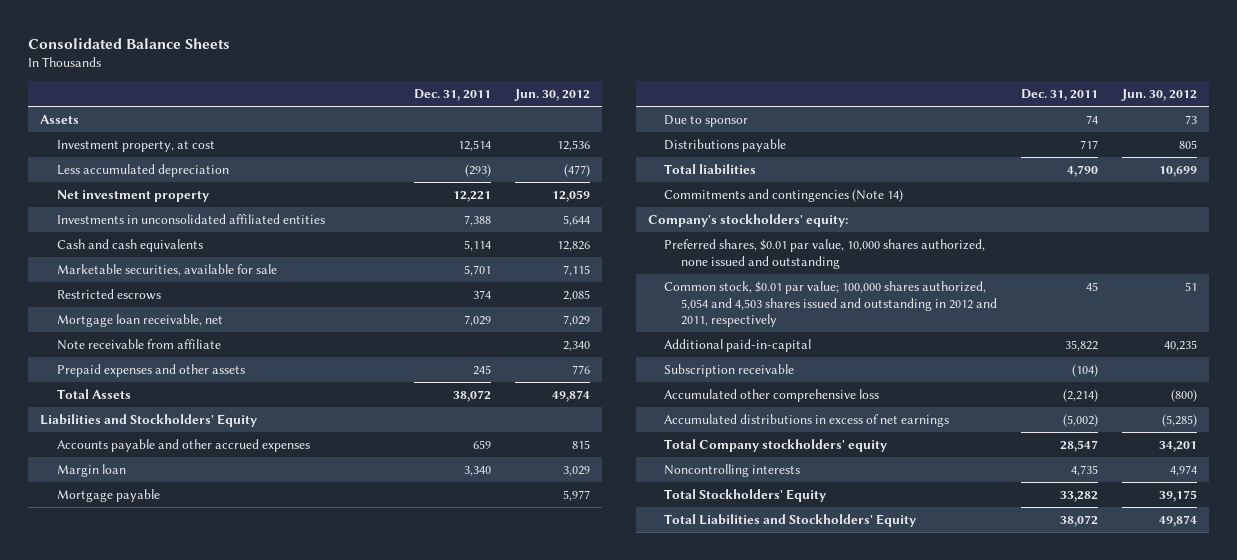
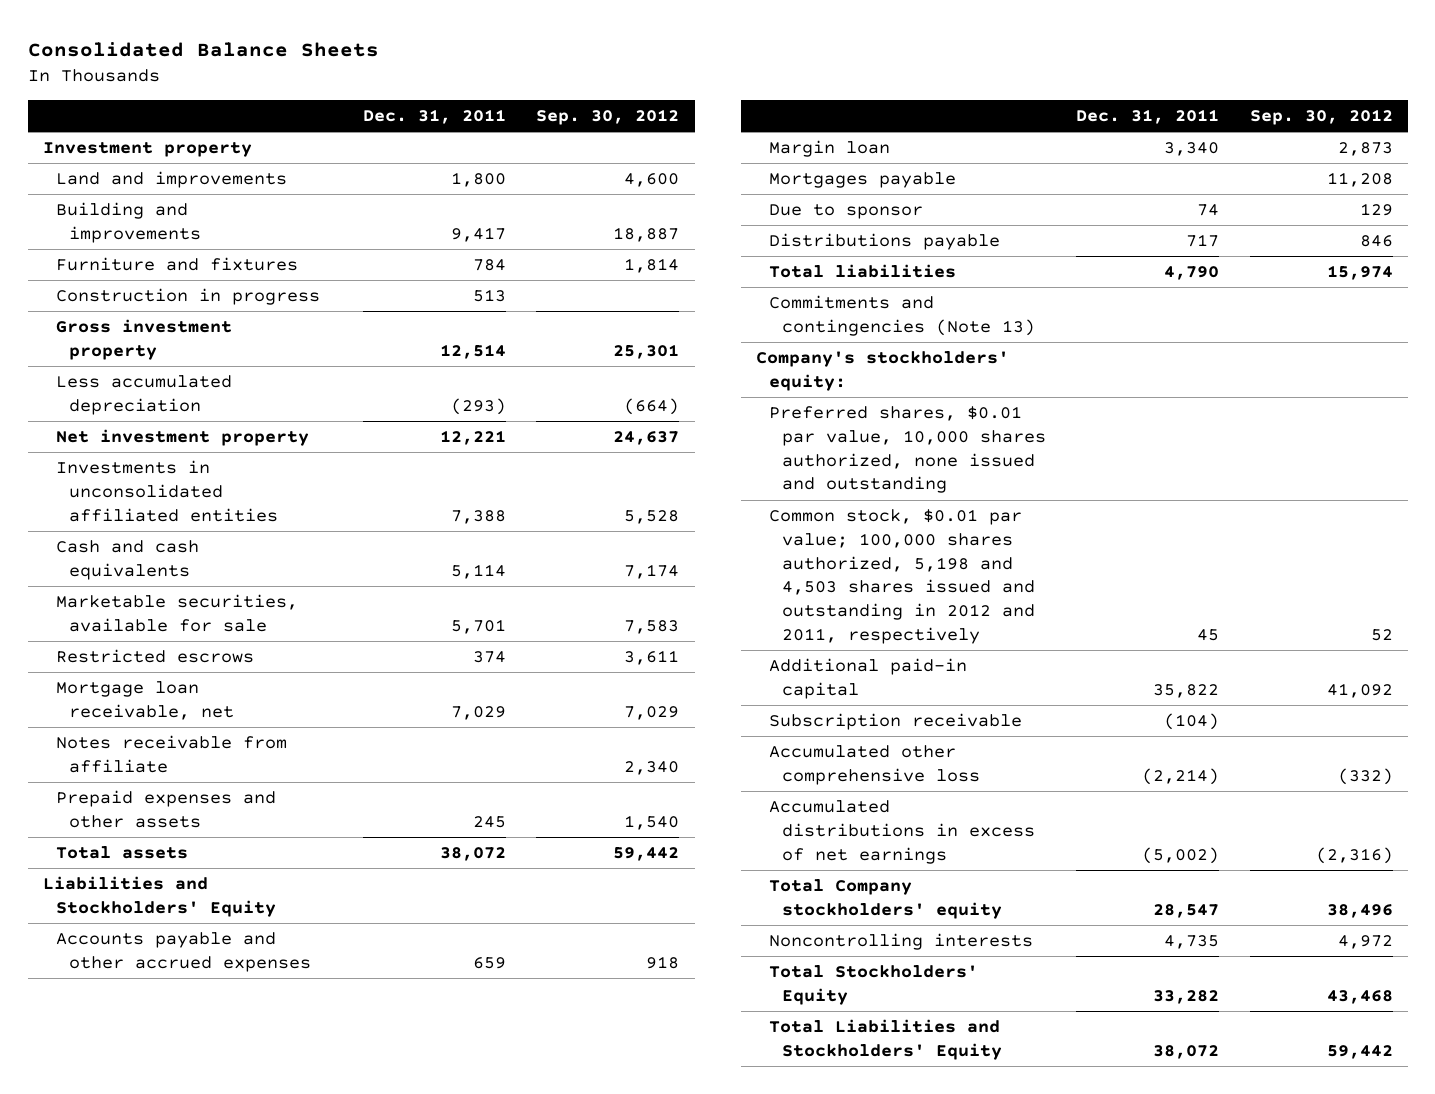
[513,88,590,101] Jun. 30, 2012 -> none
none -> [536,108,680,125] Sep. 30, 2012
[39,115,79,125] Assets -> none
none -> [42,142,252,158] Investment property
none -> [55,171,287,189] Land and improvements
none -> [55,202,201,243] Building and improvements
none -> [55,257,298,272] Furniture and fixtures
none -> [55,288,320,306] Construction in progress
[56,140,215,153] Investment property, at cost -> [55,319,232,360] Gross investment property
[56,339,221,351] Note receivable from affiliate -> [55,735,287,773] Notes receivable from affiliate
[56,389,131,400] Total Assets -> [55,846,188,860] Total assets
[56,489,160,503] Mortgage payable -> [768,172,956,189] Mortgages payable
[664,189,904,203] Commitments and contingencies (Note 14) -> [768,295,1035,336] Commitments and contingencies (Note 13)
[664,281,998,328] Common stock, $0.01 par value; 100,000 shares authorized, 5,054 and 4,503 shares issued and outstanding in 2012 and 2011, respectively -> [768,509,1035,644] Common stock, $0.01 par value; 100,000 shares authorized, 5,198 and 4,503 shares issued and outstanding in 2012 and 2011, respectively
[664,339,812,353] Additional paid-in-capital -> [768,658,967,699] Additional paid-in capital

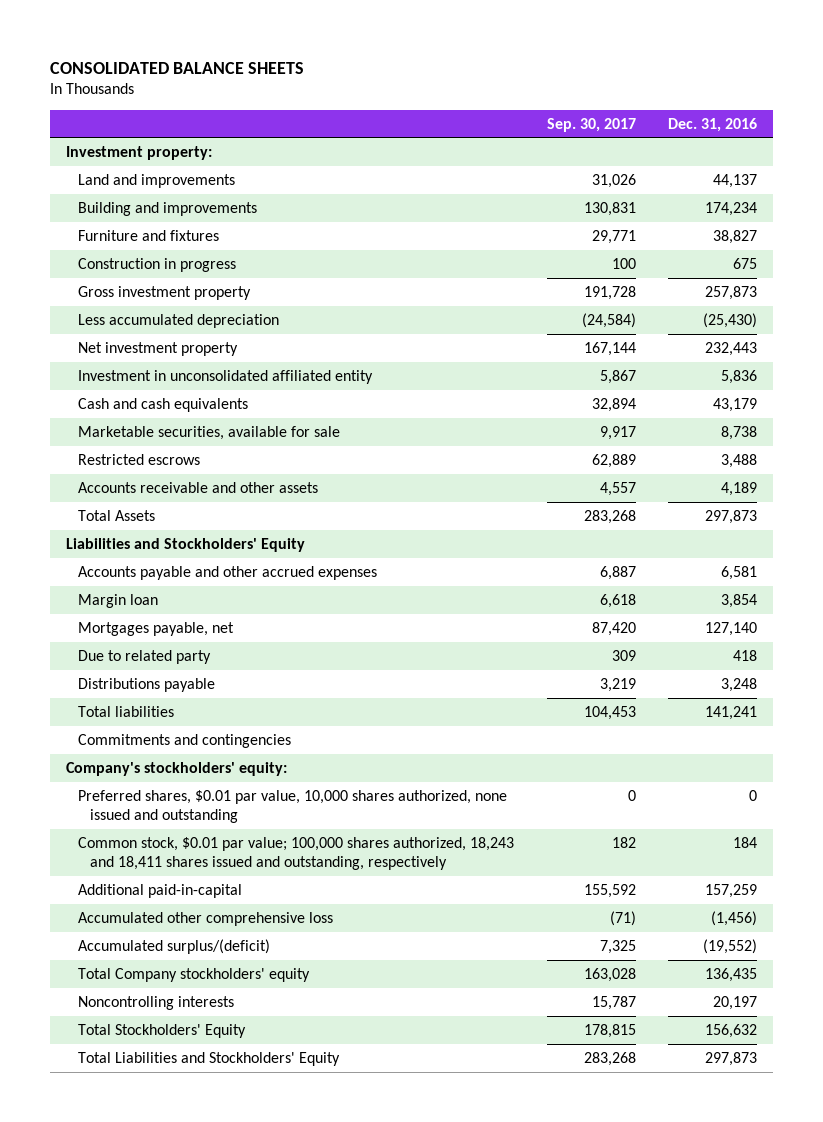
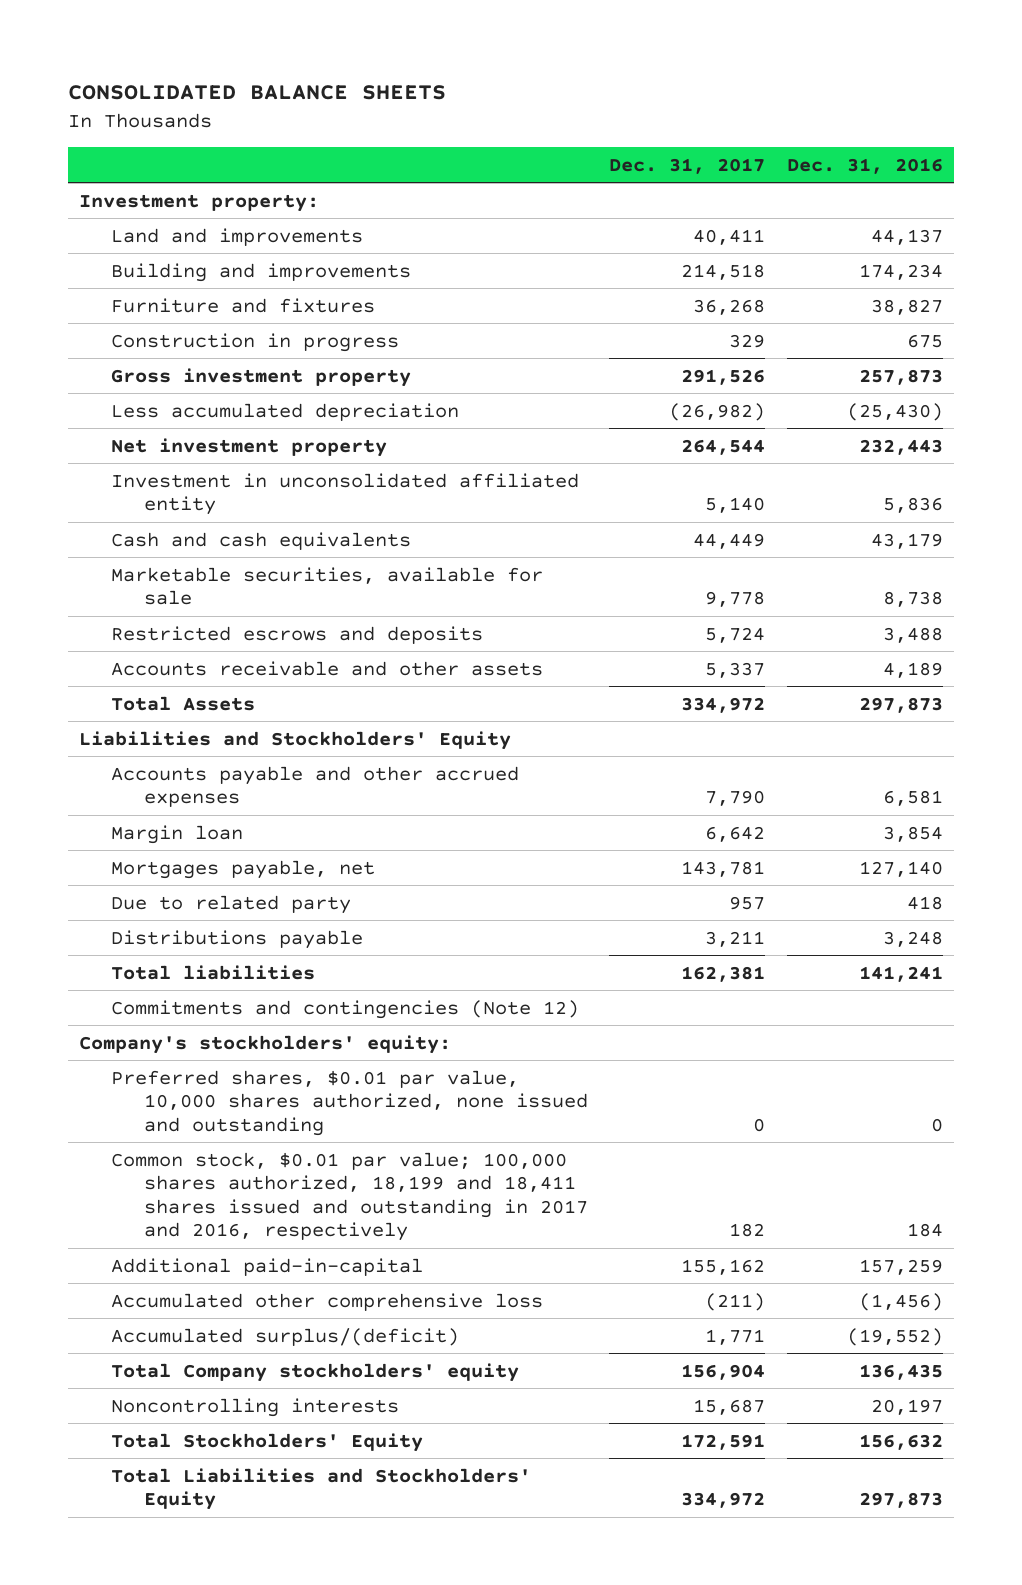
[546,117,636,132] Sep. 30, 2017 -> none
none -> [609,157,766,174] Dec. 31, 2017
[78,453,201,465] Restricted escrows -> [111,625,484,644] Restricted escrows and deposits
[78,733,292,748] Commitments and contingencies -> [111,999,580,1019] Commitments and contingencies (Note 12)
[78,836,515,870] Common stock, $0.01 par value; 100,000 shares authorized, 18,243 and 18,411 shares issued and outstanding, respectively -> [111,1151,588,1242] Common stock, $0.01 par value; 100,000 shares authorized, 18,199 and 18,411 shares issued and outstanding in 2017 and 2016, respectively

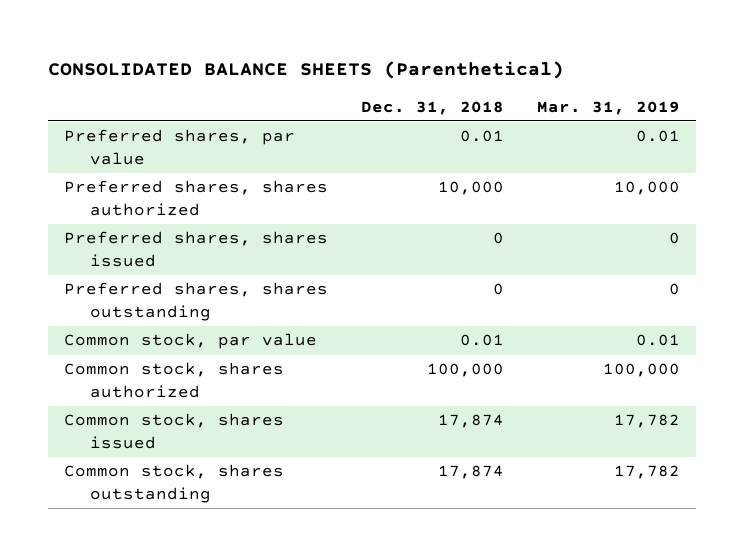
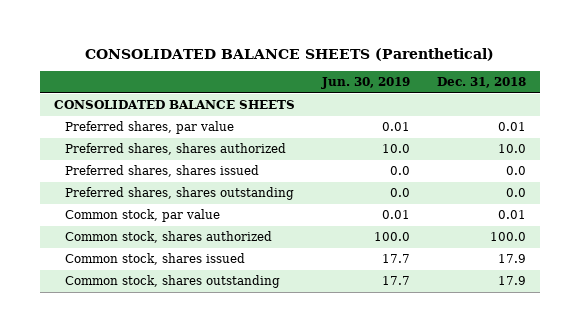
[536,100,680,115] Mar. 31, 2019 -> none
none -> [321,77,411,90] Jun. 30, 2019
none -> [53,100,295,110] CONSOLIDATED BALANCE SHEETS
[437,181,504,196] 10,000 -> [498,144,527,154] 10.0
[492,232,504,245] 0 -> [506,166,527,176] 0.0
[492,283,504,296] 0 -> [506,188,527,198] 0.0
[426,363,504,378] 100,000 -> [490,232,527,242] 100.0
[437,414,504,429] 17,874 -> [498,254,527,264] 17.9
[437,465,504,480] 17,874 -> [498,276,527,286] 17.9

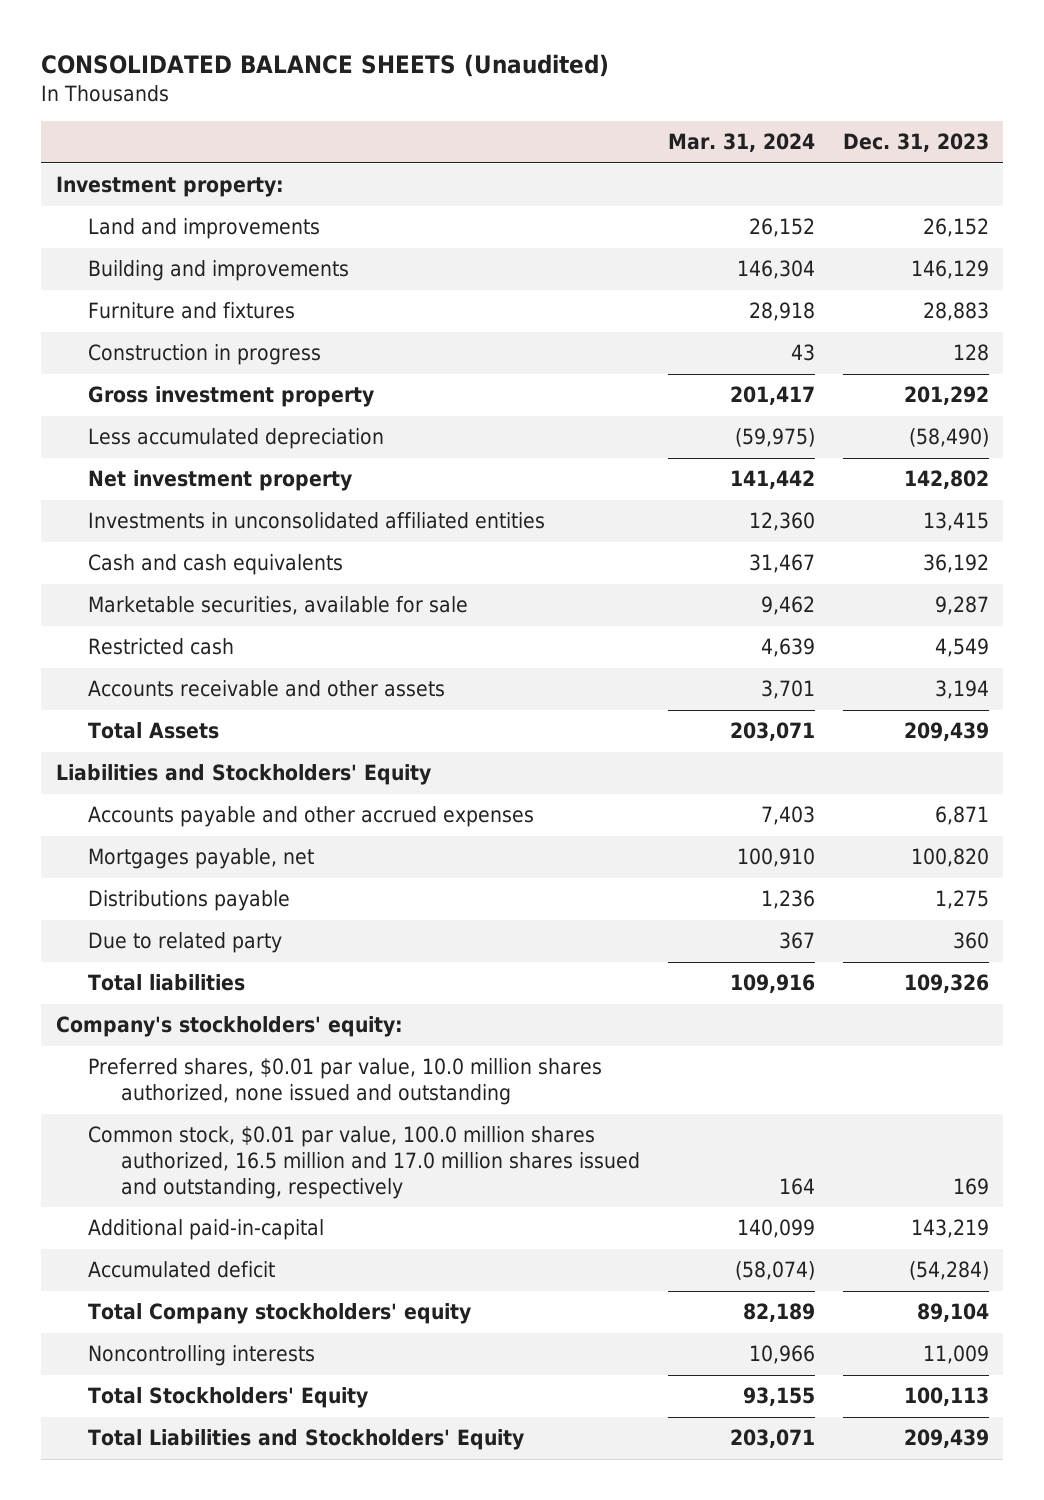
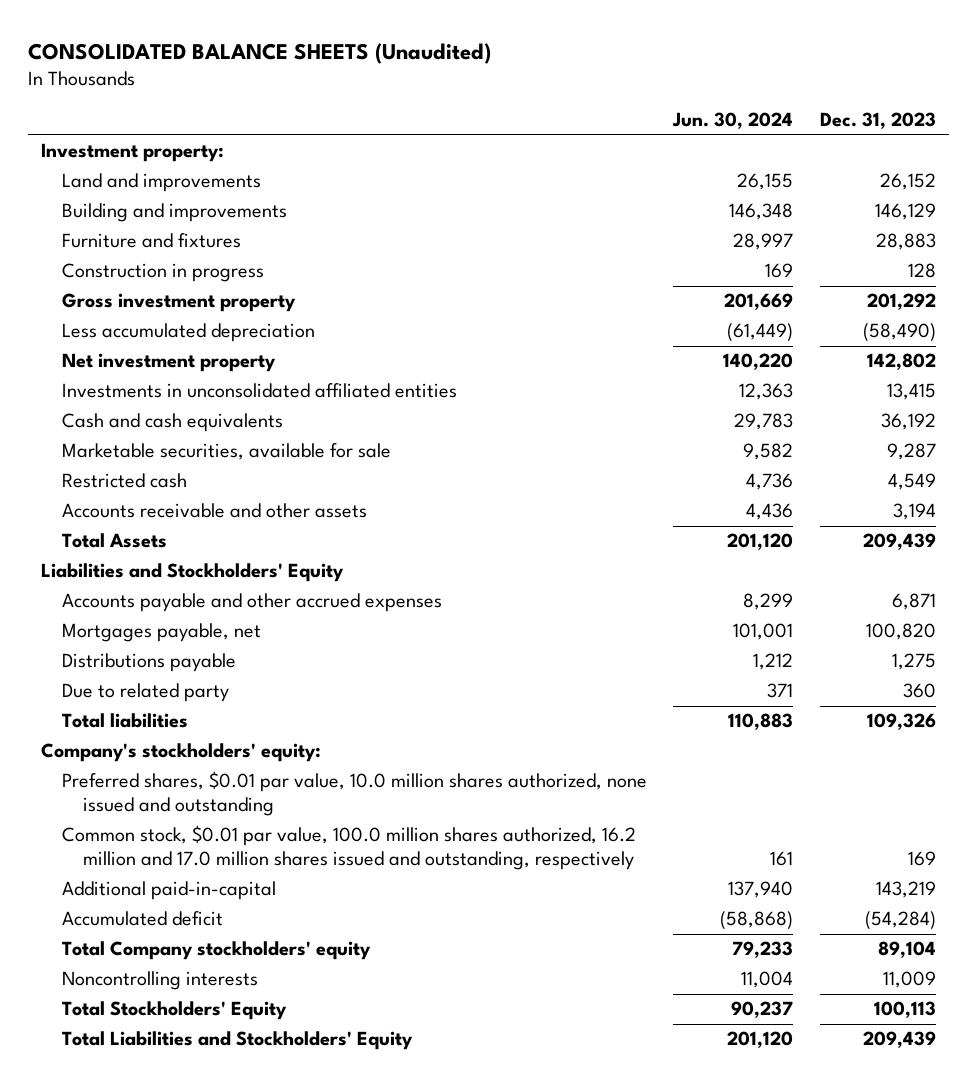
[667,133,815,153] Mar. 31, 2024 -> none
none -> [672,112,794,130] Jun. 30, 2024
[88,1126,640,1199] Common stock, $0.01 par value, 100.0 million shares authorized, 16.5 million and 17.0 million shares issued and outstanding, respectively -> [62,825,637,871] Common stock, $0.01 par value, 100.0 million shares authorized, 16.2 million and 17.0 million shares issued and outstanding, respectively

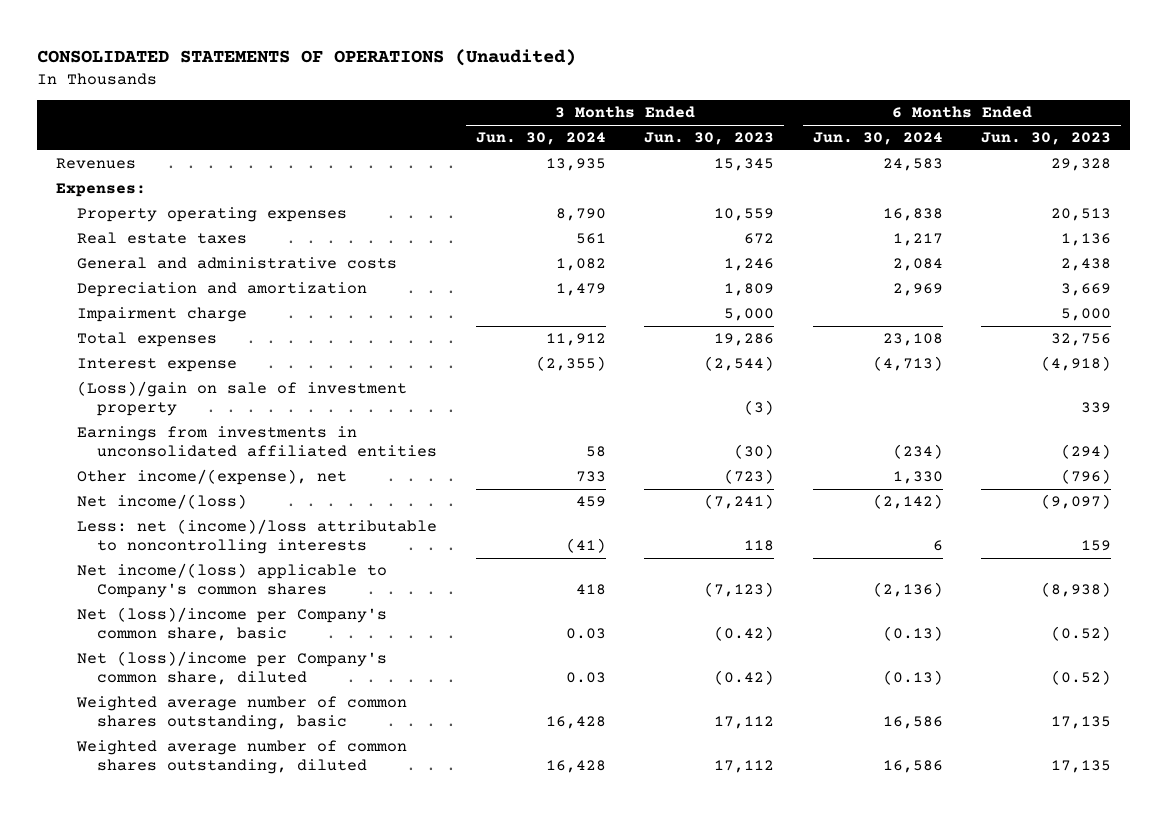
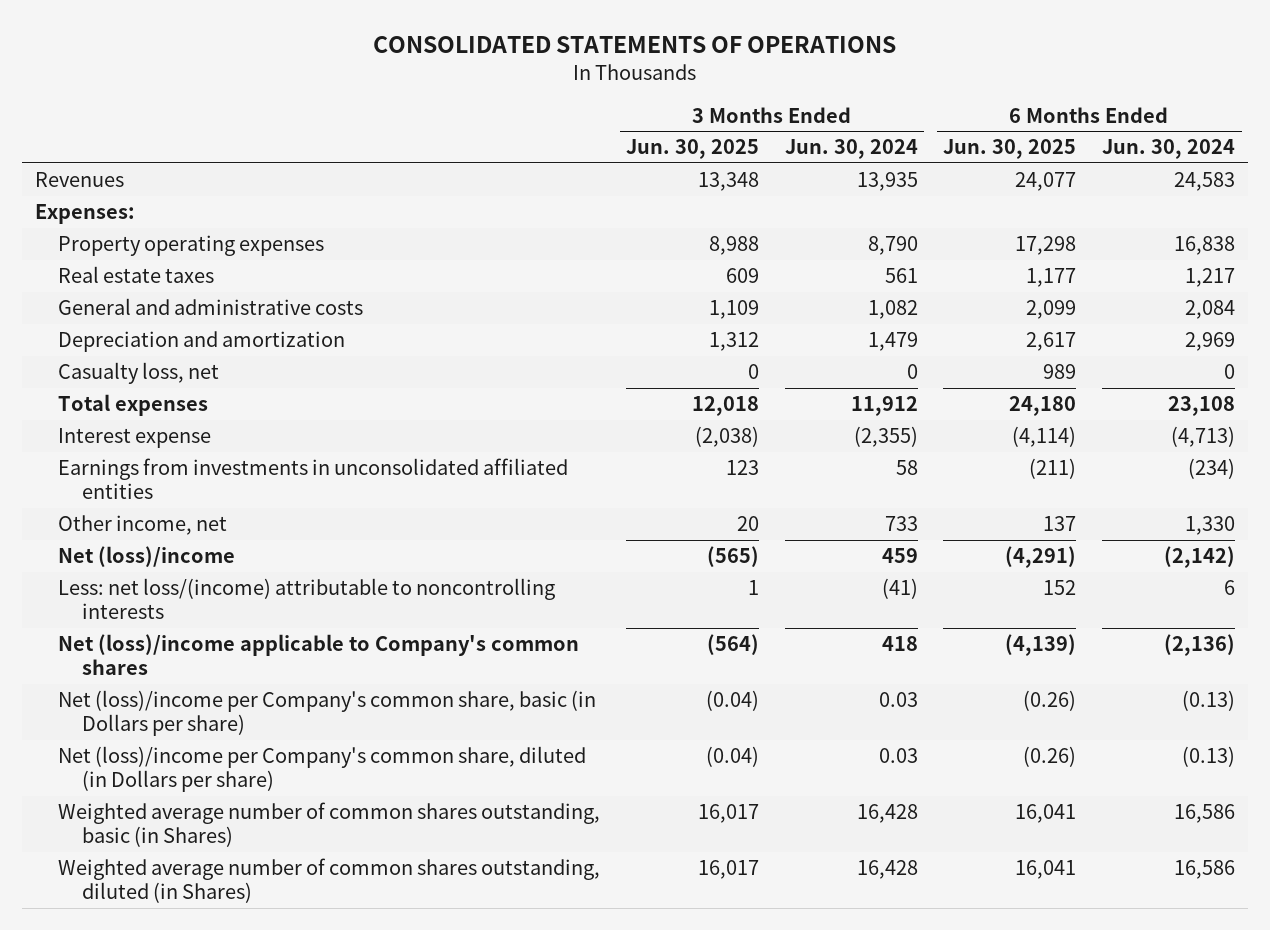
[36,49,576,67] CONSOLIDATED STATEMENTS OF OPERATIONS (Unaudited) -> [373,35,897,53] CONSOLIDATED STATEMENTS OF OPERATIONS
[644,132,775,146] Jun. 30, 2023 -> none
[980,132,1111,146] Jun. 30, 2023 -> none
none -> [625,139,759,160] Jun. 30, 2025
none -> [943,139,1077,160] Jun. 30, 2025
[76,307,247,323] Impairment charge -> none
none -> [58,362,220,385] Casualty loss, net
[76,381,407,417] (Loss)/gain on sale of investment property -> none
[76,469,347,486] Other income/(expense), net -> [58,515,228,536] Other income, net
[76,494,247,510] Net income/(loss) -> [58,546,236,568] Net (loss)/income
[76,519,437,555] Less: net (income)/loss attributable to noncontrolling interests -> [58,578,556,620] Less: net loss/(income) attributable to noncontrolling interests
[76,563,387,599] Net income/(loss) applicable to Company's common shares -> [58,634,580,676] Net (loss)/income applicable to Company's common shares
[76,607,387,642] Net (loss)/income per Company's common share, basic -> [58,690,597,737] Net (loss)/income per Company's common share, basic (in Dollars per share)
[76,651,387,686] Net (loss)/income per Company's common share, diluted -> [58,746,587,793] Net (loss)/income per Company's common share, diluted (in Dollars per share)
[75,696,407,731] Weighted average number of common shares outstanding, basic -> [58,802,601,848] Weighted average number of common shares outstanding, basic (in Shares)
[75,740,407,775] Weighted average number of common shares outstanding, diluted -> [58,858,601,904] Weighted average number of common shares outstanding, diluted (in Shares)

